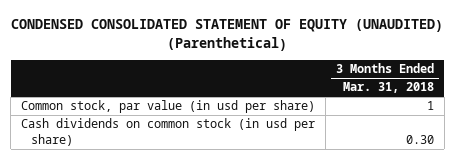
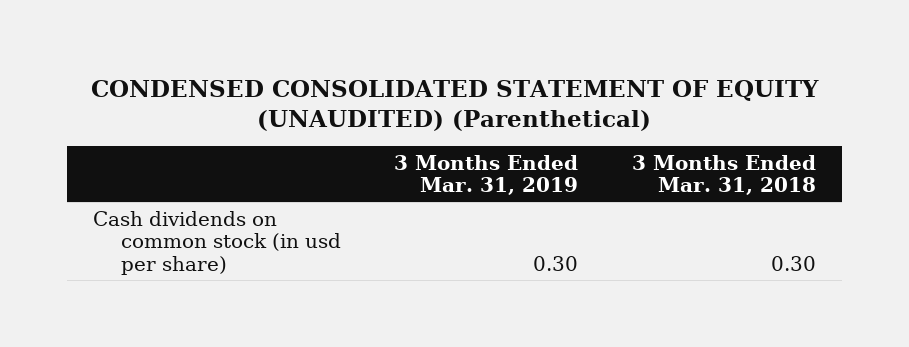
none -> [394,154,579,196] 3 Months Ended Mar. 31, 2019
[21,100,316,114] Common stock, par value (in usd per share) -> none

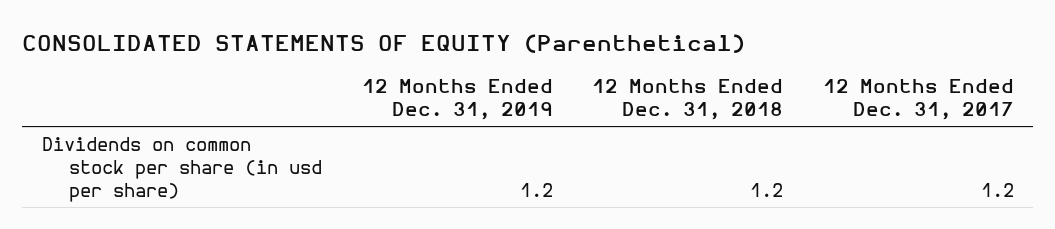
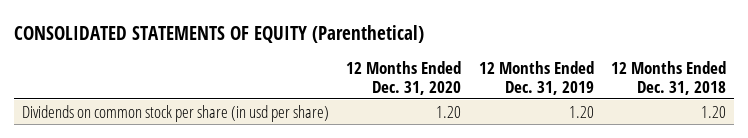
[822,79,1014,121] 12 Months Ended Dec. 31, 2017 -> none
none -> [346,60,462,96] 12 Months Ended Dec. 31, 2020
[519,183,553,198] 1.2 -> [568,105,594,118] 1.20
[750,183,784,198] 1.2 -> [700,105,726,118] 1.20

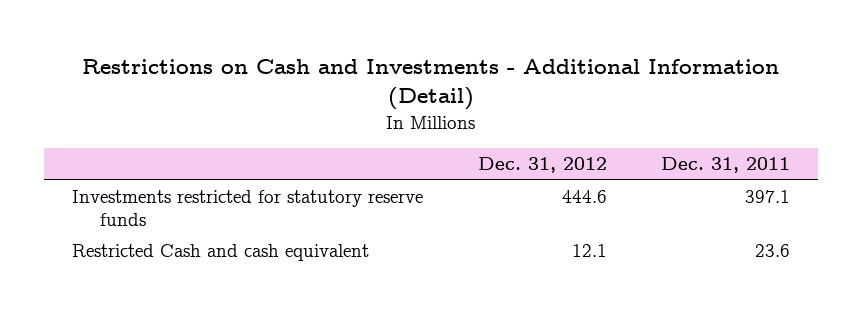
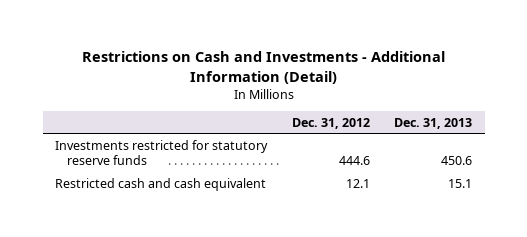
[661,157,791,174] Dec. 31, 2011 -> none
none -> [394,117,473,129] Dec. 31, 2013
[71,244,369,262] Restricted Cash and cash equivalent -> [54,177,266,191] Restricted cash and cash equivalent

